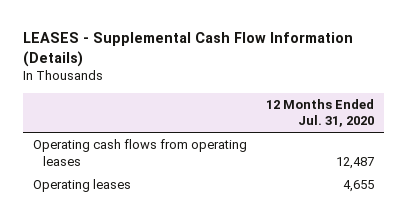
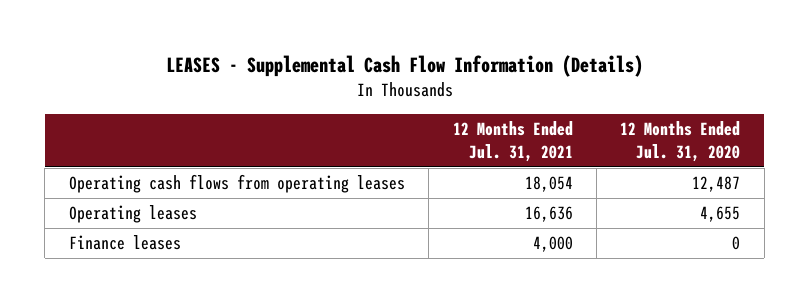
none -> [452,120,573,162] 12 Months Ended Jul. 31, 2021
none -> [68,235,181,251] Finance leases

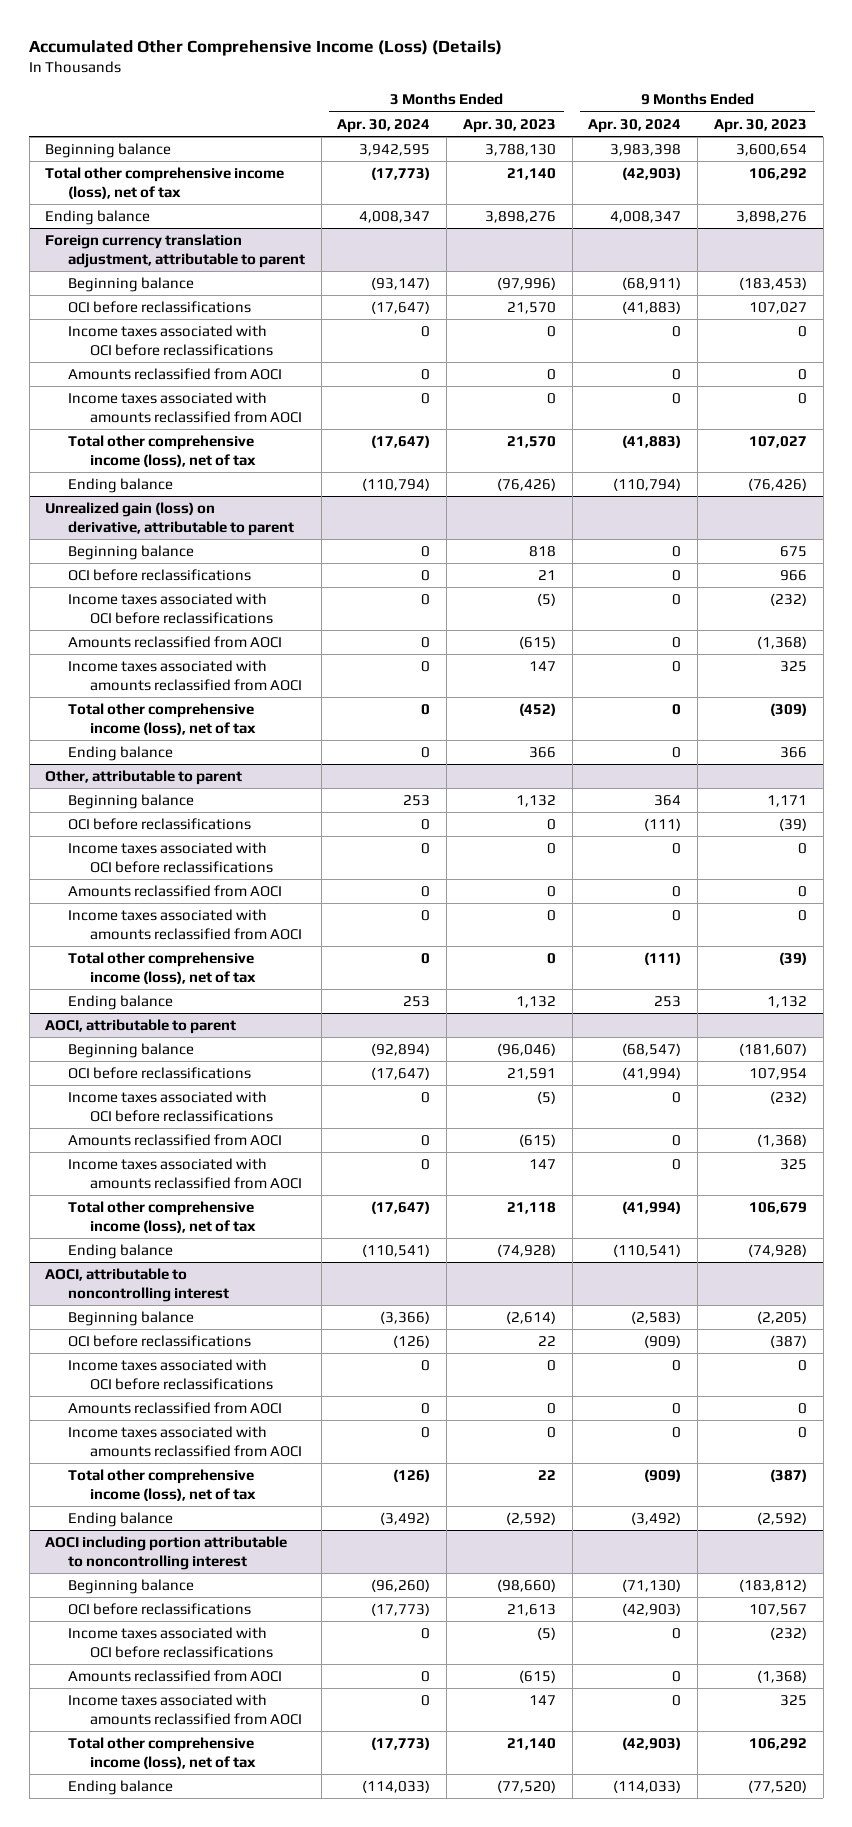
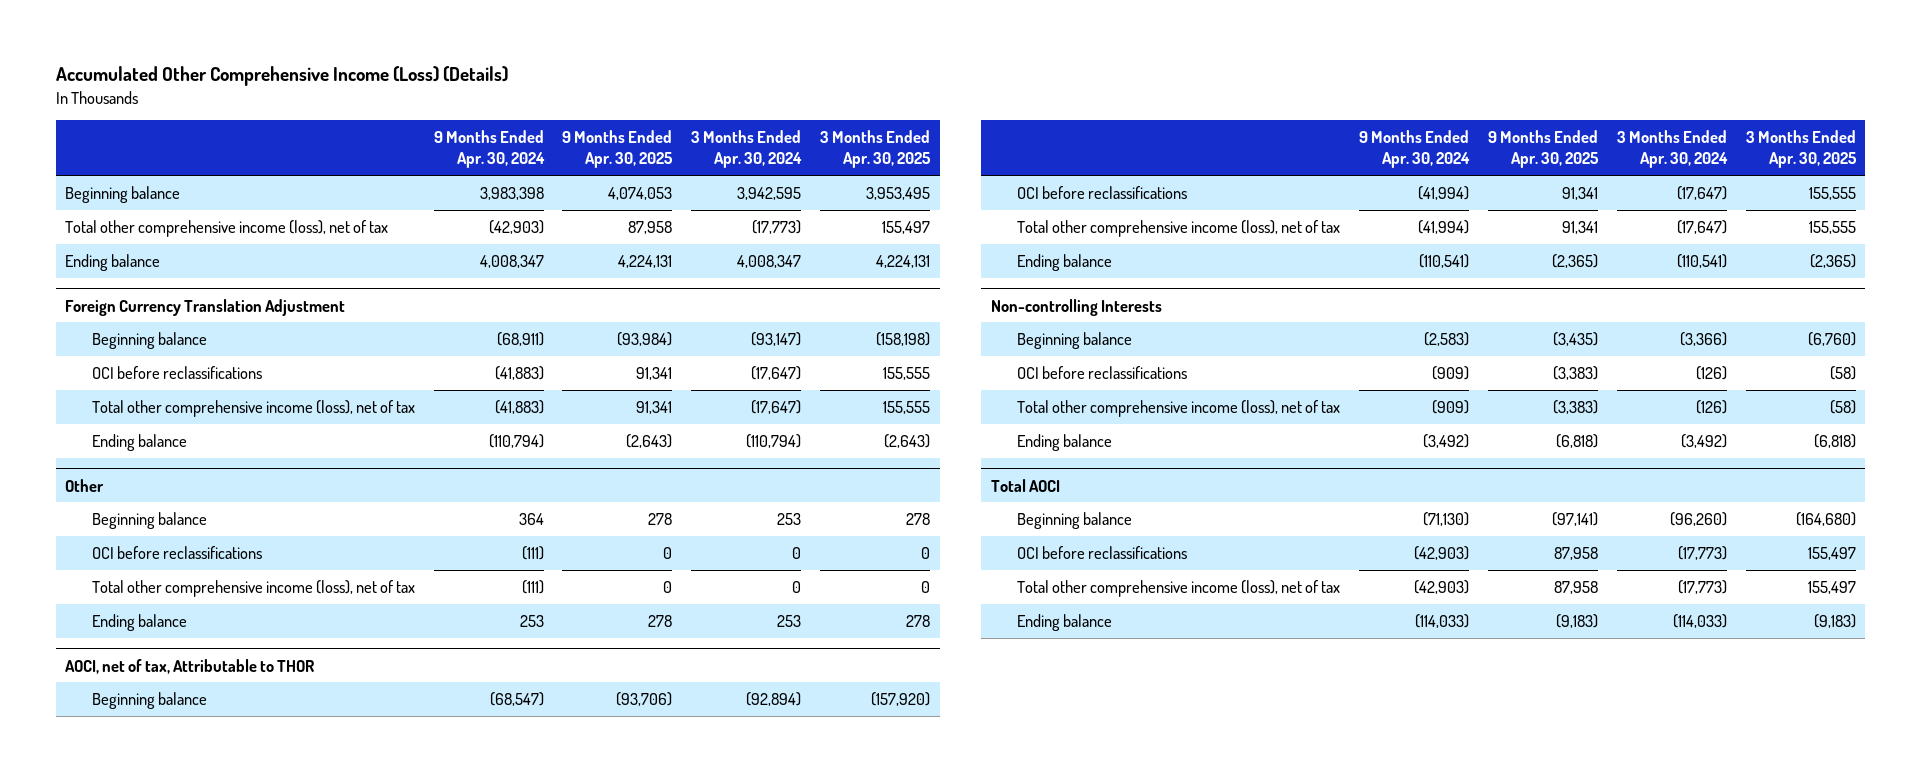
[462,118,556,133] Apr. 30, 2023 -> none
[713,118,807,133] Apr. 30, 2023 -> none
none -> [562,130,674,169] 9 Months Ended Apr. 30, 2025
none -> [820,130,932,169] 3 Months Ended Apr. 30, 2025
[45,234,305,268] Foreign currency translation adjustment, attributable to parent -> [65,298,346,316] Foreign Currency Translation Adjustment
[67,325,274,356] Income taxes associated with OCI before reclassifications -> none
[67,368,282,381] Amounts reclassified from AOCI -> none
[67,392,303,423] Income taxes associated with amounts reclassified from AOCI -> none
[45,502,294,536] Unrealized gain (loss) on derivative, attributable to parent -> none
[67,545,194,561] Beginning balance -> none
[67,569,251,582] OCI before reclassifications -> none
[67,593,274,624] Income taxes associated with OCI before reclassifications -> none
[67,636,282,649] Amounts reclassified from AOCI -> none
[67,660,303,691] Income taxes associated with amounts reclassified from AOCI -> none
[67,703,257,735] Total other comprehensive income (loss), net of tax -> none
[67,746,173,762] Ending balance -> none
[45,770,243,786] Other, attributable to parent -> [65,478,105,492] Other
[67,842,274,873] Income taxes associated with OCI before reclassifications -> none
[67,885,282,898] Amounts reclassified from AOCI -> none
[67,909,303,940] Income taxes associated with amounts reclassified from AOCI -> none
[45,1019,237,1035] AOCI, attributable to parent -> [65,658,315,674] AOCI, net of tax, Attributable to THOR
[67,1091,274,1122] Income taxes associated with OCI before reclassifications -> none
[67,1134,282,1147] Amounts reclassified from AOCI -> none
[67,1158,303,1189] Income taxes associated with amounts reclassified from AOCI -> none
[45,1268,229,1302] AOCI, attributable to noncontrolling interest -> [990,298,1162,316] Non-controlling Interests
[67,1359,274,1390] Income taxes associated with OCI before reclassifications -> none
[67,1402,282,1415] Amounts reclassified from AOCI -> none
[67,1426,303,1457] Income taxes associated with amounts reclassified from AOCI -> none
[45,1536,288,1570] AOCI including portion attributable to noncontrolling interest -> [990,478,1060,492] Total AOCI
[67,1627,274,1658] Income taxes associated with OCI before reclassifications -> none
[67,1670,282,1683] Amounts reclassified from AOCI -> none
[67,1694,303,1725] Income taxes associated with amounts reclassified from AOCI -> none

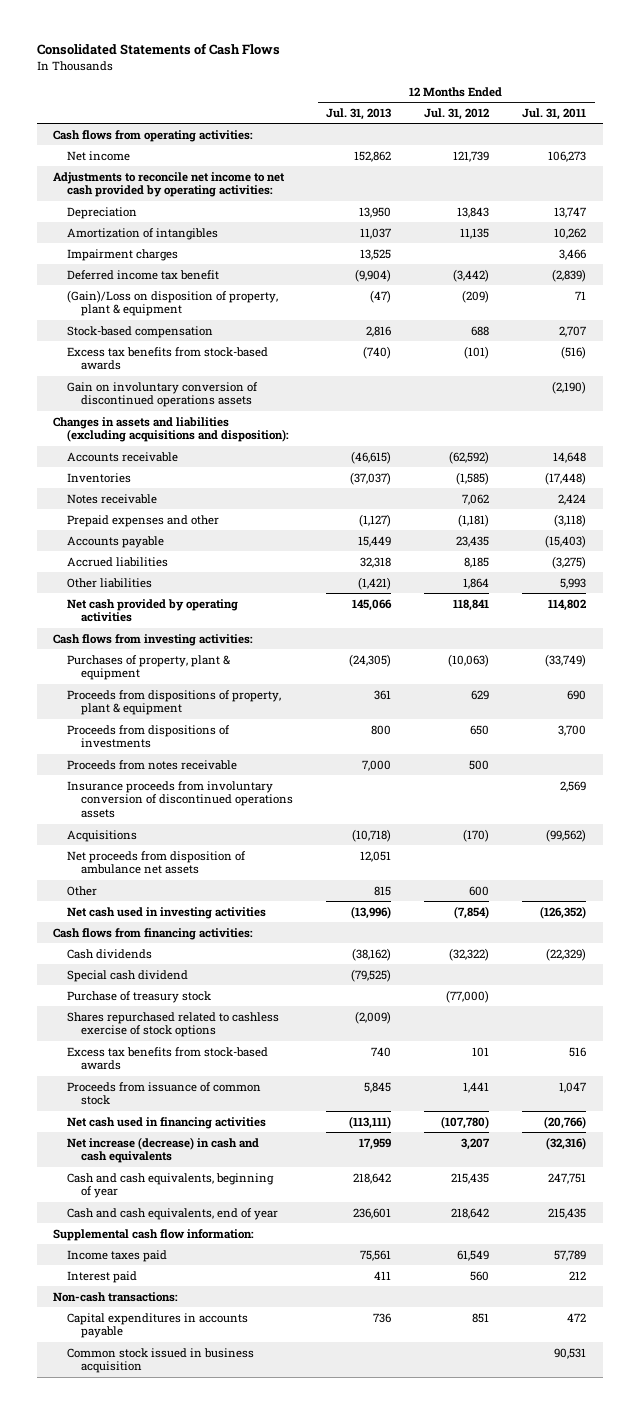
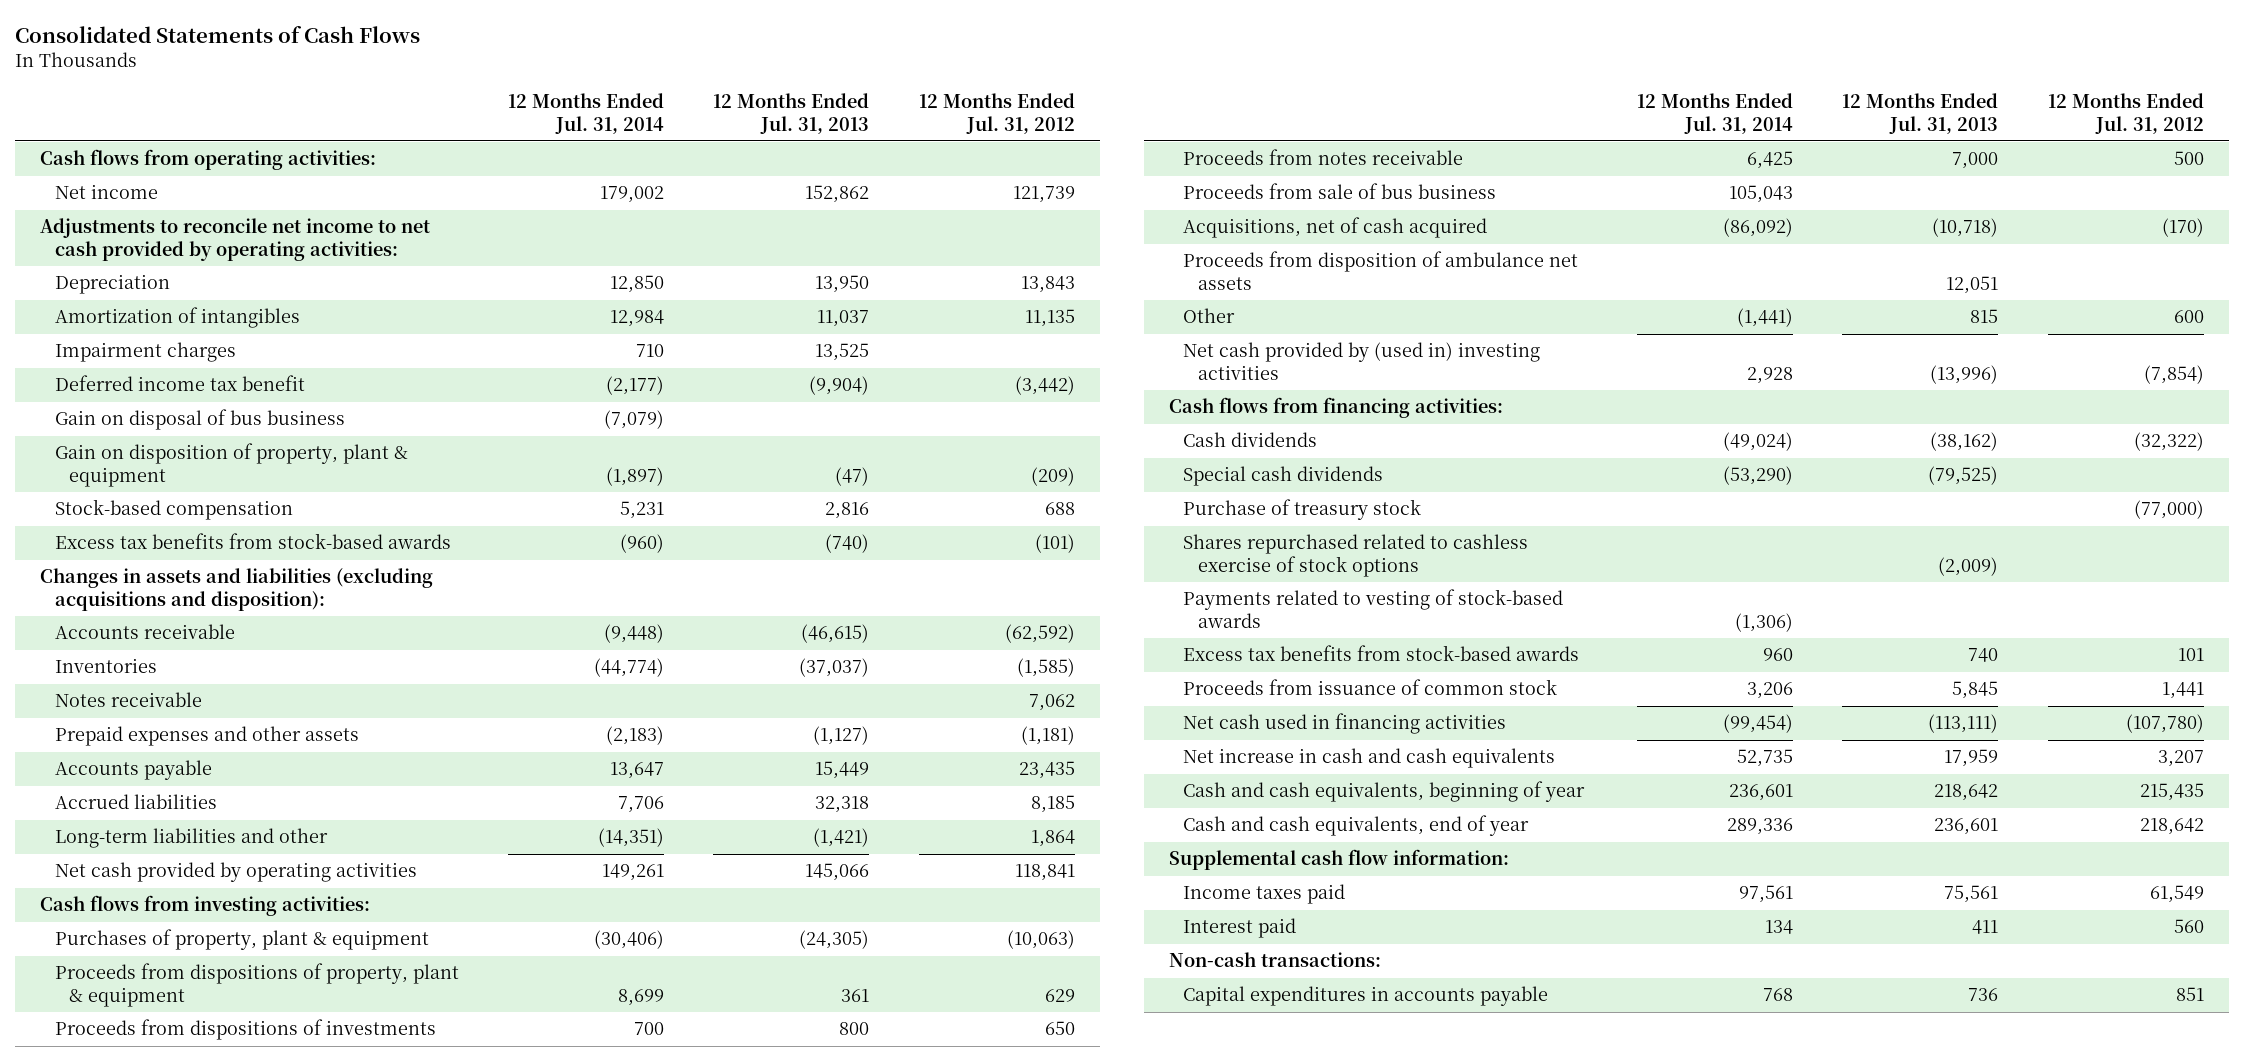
[522,107,587,120] Jul. 31, 2011 -> none
none -> [507,92,664,134] 12 Months Ended Jul. 31, 2014
none -> [54,409,345,431] Gain on disposal of bus business
[66,289,278,317] (Gain)/Loss on disposition of property, plant & equipment -> [54,443,408,488] Gain on disposition of property, plant & equipment
[66,381,258,408] Gain on involuntary conversion of discontinued operations assets -> none
[66,514,219,527] Prepaid expenses and other -> [54,726,359,747] Prepaid expenses and other assets
[66,577,152,588] Other liabilities -> [54,828,328,849] Long-term liabilities and other
[66,780,293,819] Insurance proceeds from involuntary conversion of discontinued operations assets -> none
none -> [1183,183,1497,200] Proceeds from sale of bus business
[66,829,137,842] Acquisitions -> [1183,217,1488,239] Acquisitions, net of cash acquired
[66,850,246,875] Net proceeds from disposition of ambulance net assets -> [1183,251,1579,291] Proceeds from disposition of ambulance net assets
[66,906,266,919] Net cash used in investing activities -> [1183,342,1541,381] Net cash provided by (used in) investing activities
[66,969,188,982] Special cash dividend -> [1183,466,1384,487] Special cash dividends
none -> [1183,589,1564,629] Payments related to vesting of stock-based awards
[66,1136,259,1164] Net increase (decrease) in cash and cash equivalents -> [1183,748,1556,769] Net increase in cash and cash equivalents
[66,1347,254,1374] Common stock issued in business acquisition -> none

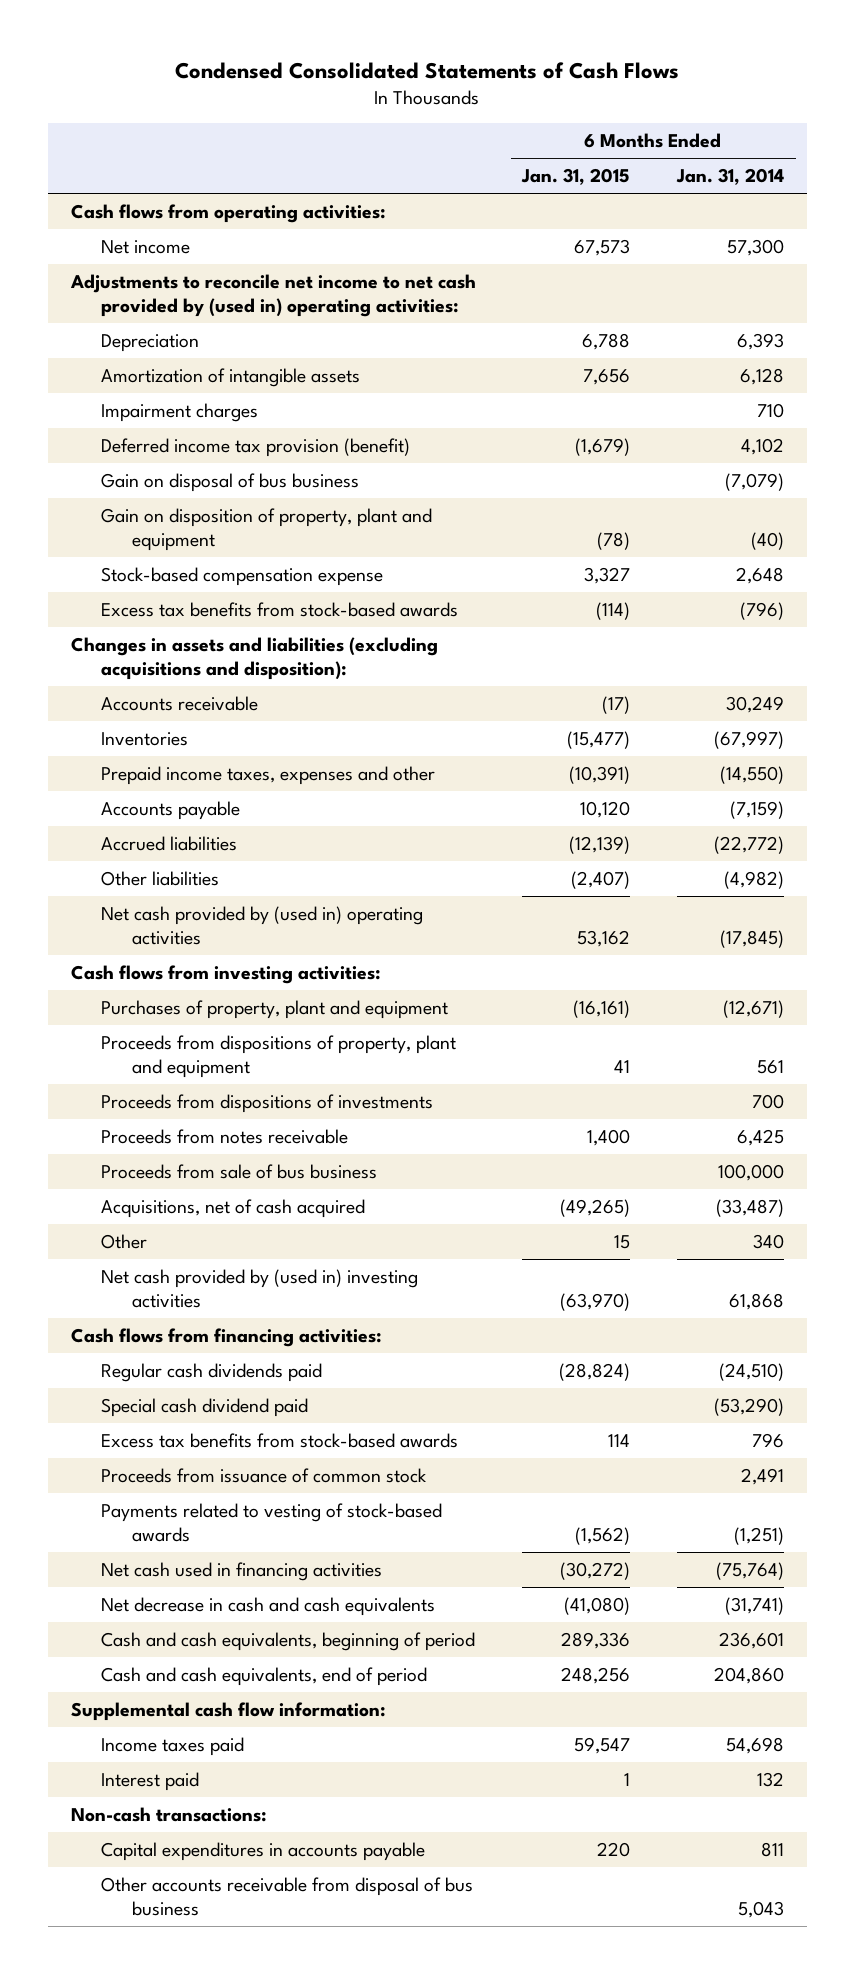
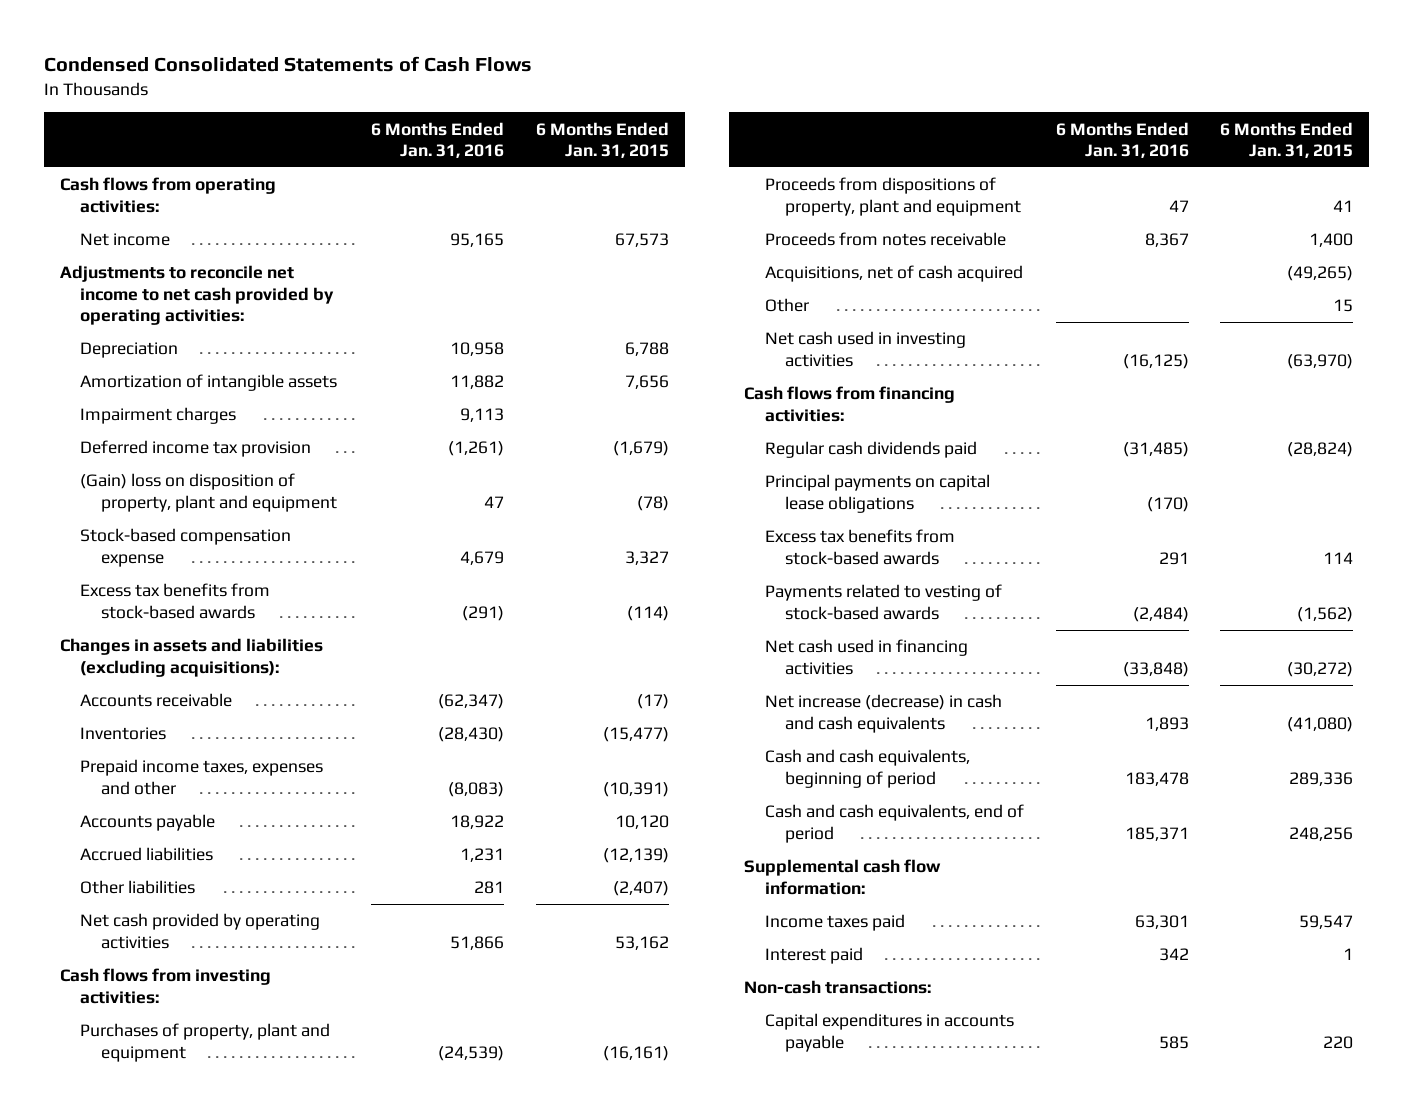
[675,168,784,186] Jan. 31, 2014 -> none
none -> [371,121,505,159] 6 Months Ended Jan. 31, 2016
[69,273,476,318] Adjustments to reconcile net income to net cash provided by (used in) operating activities: -> [59,265,335,326] Adjustments to reconcile net income to net cash provided by operating activities:
[101,472,360,492] Gain on disposal of bus business -> none
[101,437,411,457] Deferred income tax provision (benefit) -> [80,440,312,458] Deferred income tax provision
[101,507,433,552] Gain on disposition of property, plant and equipment -> [80,473,337,512] (Gain) loss on disposition of property, plant and equipment
[70,636,438,681] Changes in assets and liabilities (excluding acquisitions and disposition): -> [59,638,323,677] Changes in assets and liabilities (excluding acquisitions):
[101,905,424,946] Net cash provided by (used in) operating activities -> [80,913,321,949] Net cash provided by operating activities
[101,1093,434,1113] Proceeds from dispositions of investments -> none
[101,1163,378,1179] Proceeds from sale of bus business -> none
[101,1268,419,1309] Net cash provided by (used in) investing activities -> [764,331,966,367] Net cash used in investing activities
[101,1397,309,1417] Special cash dividend paid -> none
none -> [764,474,990,513] Principal payments on capital lease obligations
[101,1467,428,1483] Proceeds from issuance of common stock -> none
[101,1596,436,1616] Net decrease in cash and cash equivalents -> [764,694,1002,733] Net increase (decrease) in cash and cash equivalents
[101,1876,474,1917] Other accounts receivable from disposal of bus business -> none

